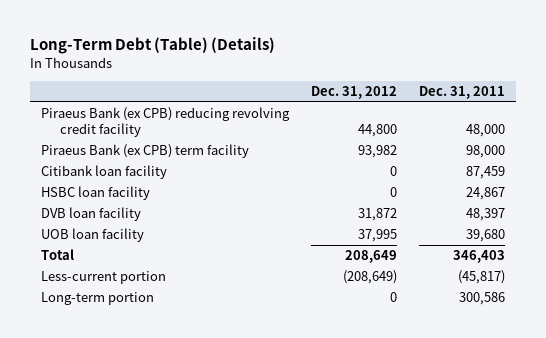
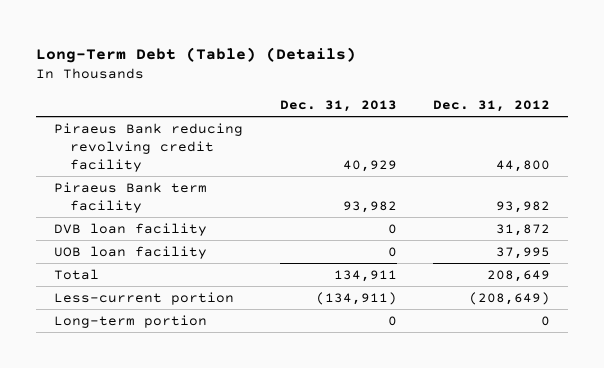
[419,85,506,99] Dec. 31, 2011 -> none
none -> [279,99,397,112] Dec. 31, 2013
[41,165,168,180] Citibank loan facility -> none
[41,186,151,201] HSBC loan facility -> none
[41,107,291,137] Piraeus Bank (ex CPB) reducing revolving credit facility -> [54,122,244,172] Piraeus Bank reducing revolving credit facility
[41,144,250,159] Piraeus Bank (ex CPB) term facility -> [54,181,208,213] Piraeus Bank term facility

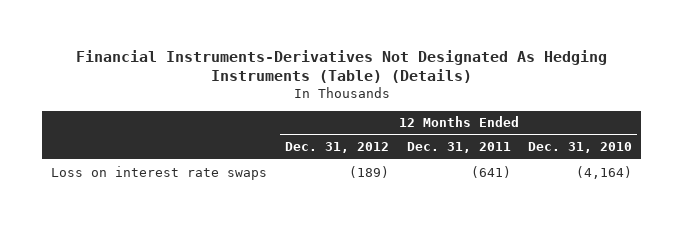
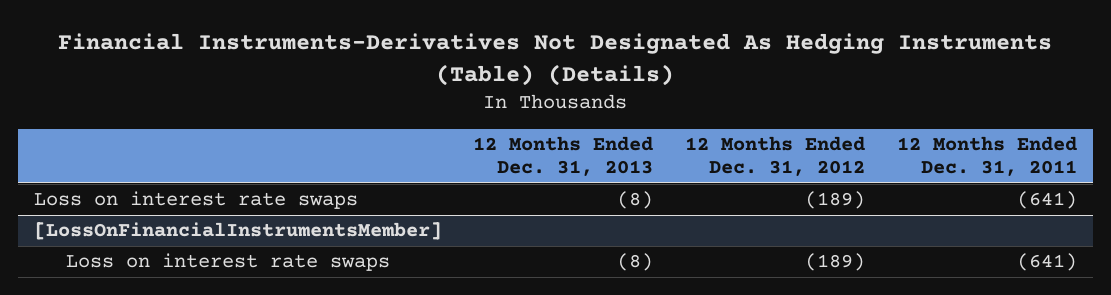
[528,142,633,154] Dec. 31, 2010 -> none
none -> [473,135,654,177] 12 Months Ended Dec. 31, 2013
none -> [33,222,442,241] [LossOnFinancialInstrumentsMember]
none -> [65,253,390,272] Loss on interest rate swaps

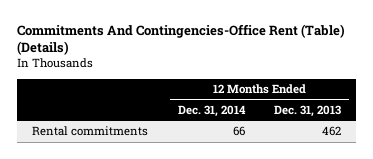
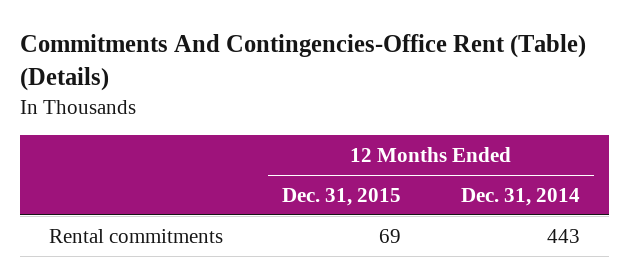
[274,104,342,117] Dec. 31, 2013 -> none
none -> [282,187,402,206] Dec. 31, 2015
[232,126,245,137] 66 -> [546,228,580,243] 443

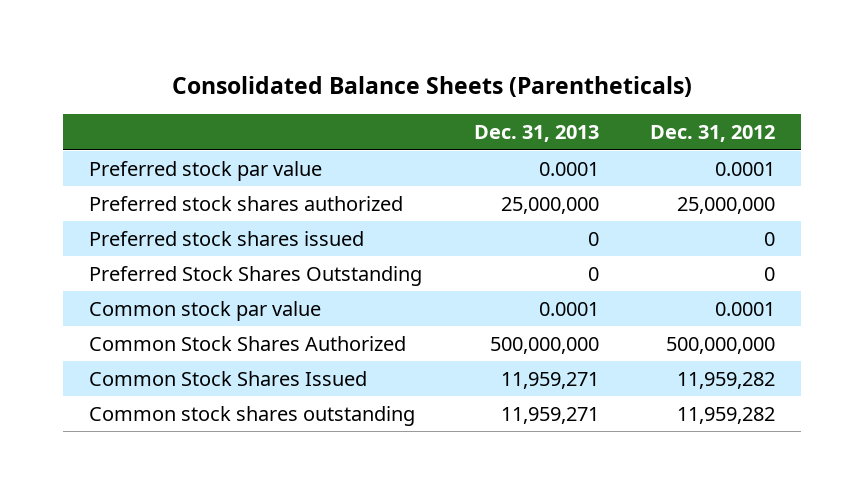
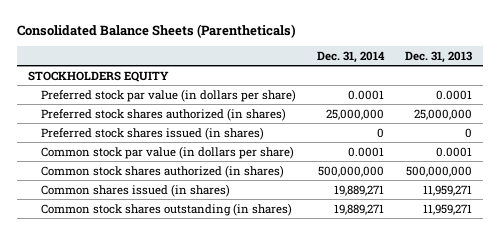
[650,125,776,143] Dec. 31, 2012 -> none
none -> [317,50,386,63] Dec. 31, 2014
[89,265,423,286] Preferred Stock Shares Outstanding -> none
none -> [27,70,169,82] STOCKHOLDERS EQUITY
[89,160,323,181] Preferred stock par value -> [41,88,297,102] Preferred stock par value (in dollars per share)
[89,195,404,211] Preferred stock shares authorized -> [41,107,287,121] Preferred stock shares authorized (in shares)
[89,230,365,246] Preferred stock shares issued -> [41,126,265,140] Preferred stock shares issued (in shares)
[89,300,322,321] Common stock par value -> [41,145,295,159] Common stock par value (in dollars per share)
[89,335,407,351] Common Stock Shares Authorized -> [41,164,285,178] Common stock shares authorized (in shares)
[89,370,368,386] Common Stock Shares Issued -> [41,183,231,197] Common shares issued (in shares)
[89,405,416,426] Common stock shares outstanding -> [41,202,293,216] Common stock shares outstanding (in shares)

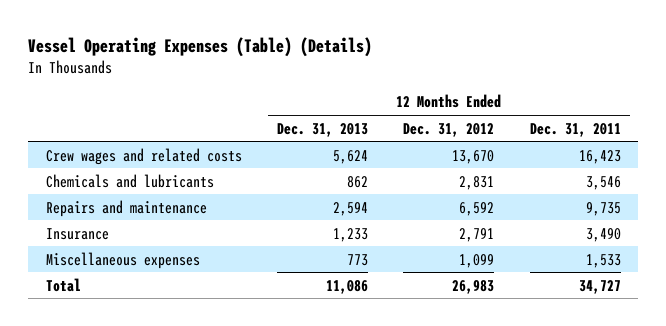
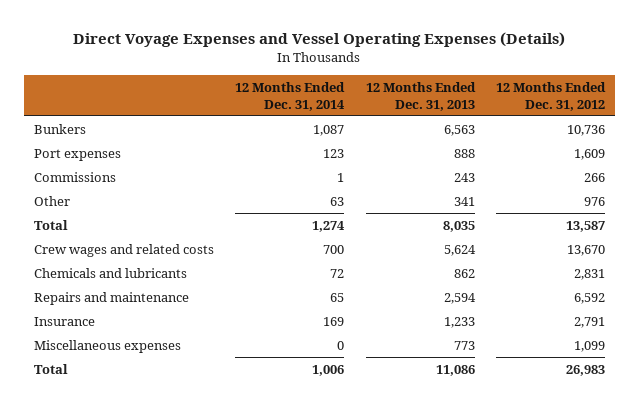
[28,37,373,58] Vessel Operating Expenses (Table) (Details) -> [73,32,566,48] Direct Voyage Expenses and Vessel Operating Expenses (Details)
[529,122,621,137] Dec. 31, 2011 -> none
none -> [235,81,346,111] 12 Months Ended Dec. 31, 2014
none -> [34,123,87,134] Bunkers
none -> [34,148,122,161] Port expenses
none -> [34,171,117,182] Commissions
none -> [34,195,71,206] Other
none -> [34,219,69,230] Total

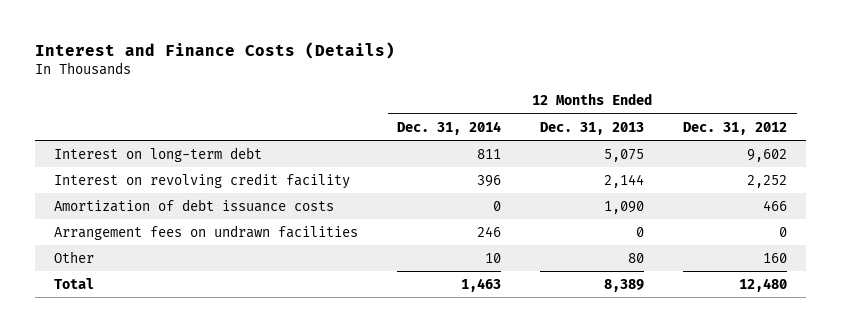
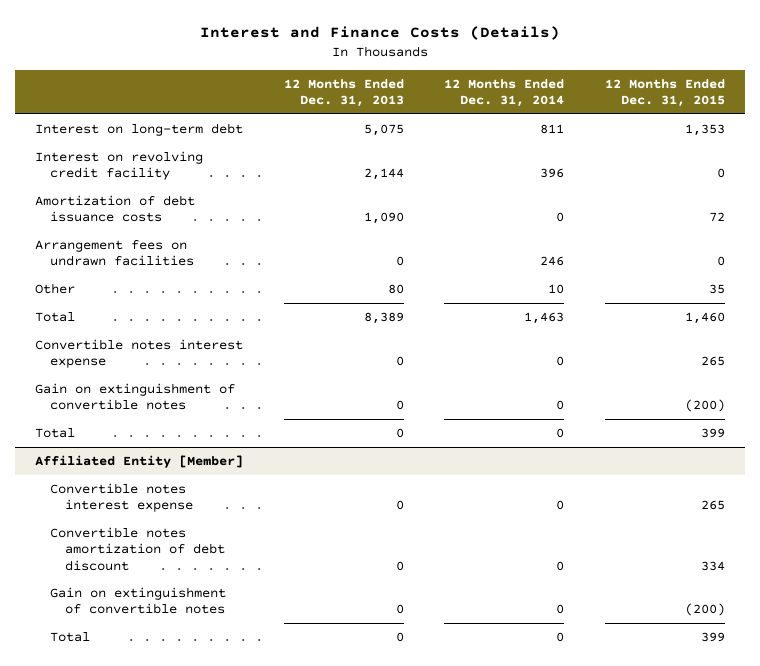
[683,121,788,135] Dec. 31, 2012 -> none
none -> [604,78,725,108] 12 Months Ended Dec. 31, 2015
none -> [35,338,244,369] Convertible notes interest expense
none -> [35,382,236,411] Gain on extinguishment of convertible notes
none -> [35,427,76,438] Total
none -> [35,454,244,468] Affiliated Entity [Member]
none -> [50,482,194,513] Convertible notes interest expense
none -> [50,526,226,571] Convertible notes amortization of debt discount
none -> [50,586,227,615] Gain on extinguishment of convertible notes
none -> [50,631,91,642] Total

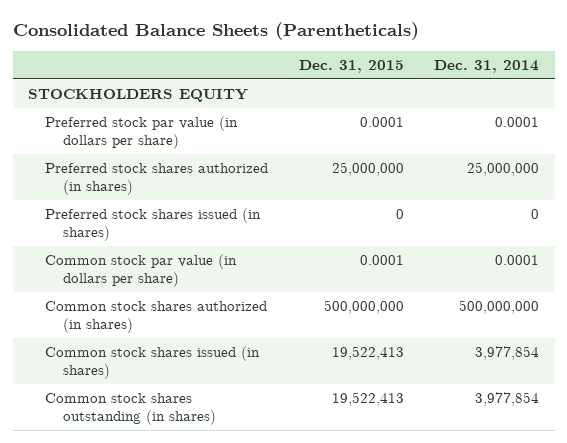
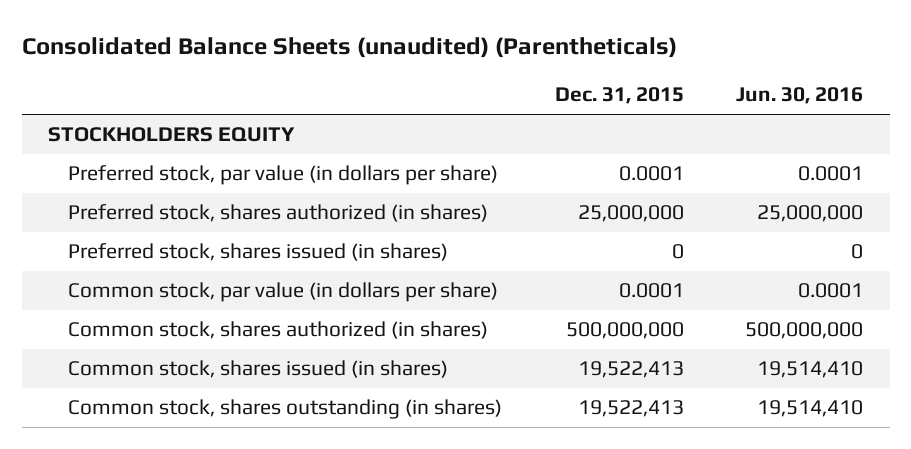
[12,21,419,40] Consolidated Balance Sheets (Parentheticals) -> [21,37,677,59] Consolidated Balance Sheets (unaudited) (Parentheticals)
[434,60,540,74] Dec. 31, 2014 -> none
none -> [736,87,864,105] Jun. 30, 2016
[45,116,239,150] Preferred stock par value (in dollars per share) -> [68,165,499,186] Preferred stock, par value (in dollars per share)
[45,163,269,196] Preferred stock shares authorized (in shares) -> [68,204,489,223] Preferred stock, shares authorized (in shares)
[45,208,262,242] Preferred stock shares issued (in shares) -> [68,243,449,262] Preferred stock, shares issued (in shares)
[45,254,238,288] Common stock par value (in dollars per share) -> [68,282,499,303] Common stock, par value (in dollars per share)
[45,301,268,334] Common stock shares authorized (in shares) -> [68,321,489,340] Common stock, shares authorized (in shares)
[45,346,261,380] Common stock shares issued (in shares) -> [68,360,449,379] Common stock, shares issued (in shares)
[45,393,216,426] Common stock shares outstanding (in shares) -> [68,399,503,420] Common stock, shares outstanding (in shares)

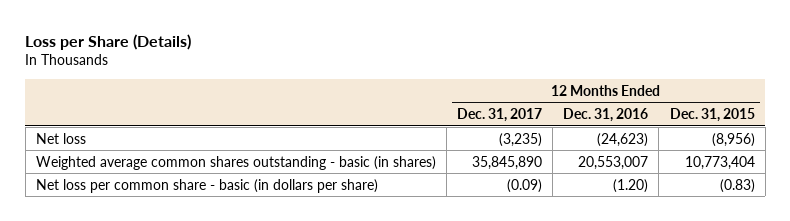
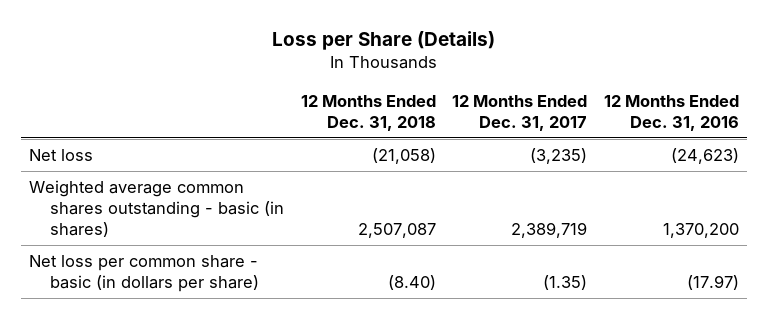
[669,108,755,123] Dec. 31, 2015 -> none
none -> [300,94,436,131] 12 Months Ended Dec. 31, 2018
[471,155,542,170] 35,845,890 -> [511,221,588,238] 2,389,719
[578,155,649,170] 20,553,007 -> [662,222,739,238] 1,370,200
[506,178,542,193] (0.09) -> [543,274,588,290] (1.35)
[613,178,649,193] (1.20) -> [686,274,739,290] (17.97)

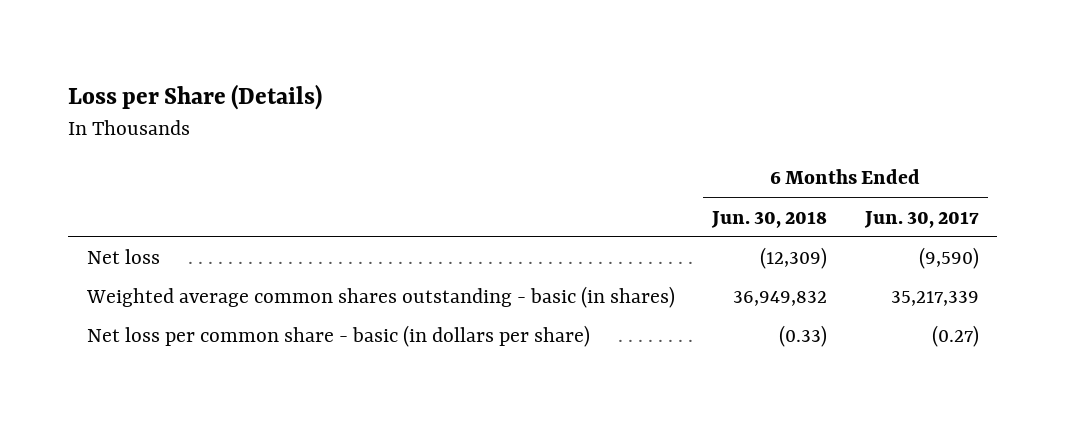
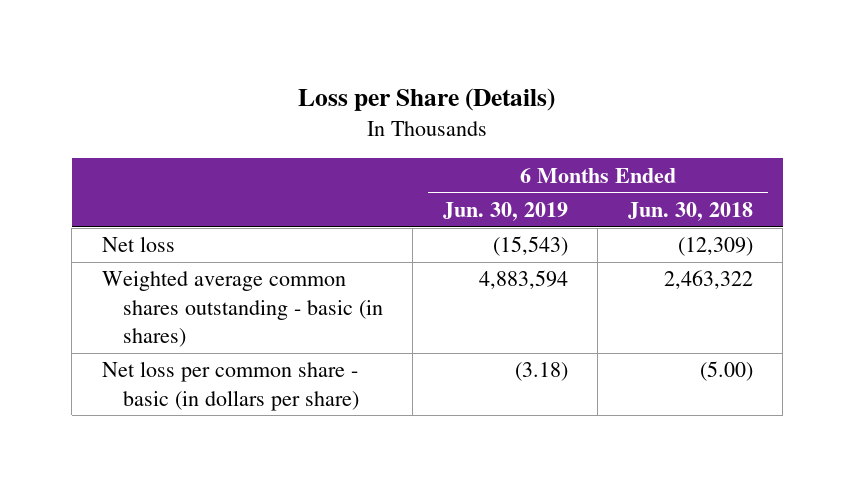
[863,210,979,228] Jun. 30, 2017 -> none
none -> [442,201,568,221] Jun. 30, 2019
[733,291,828,307] 36,949,832 -> [663,270,753,290] 2,463,322
[779,325,828,348] (0.33) -> [699,361,753,382] (5.00)

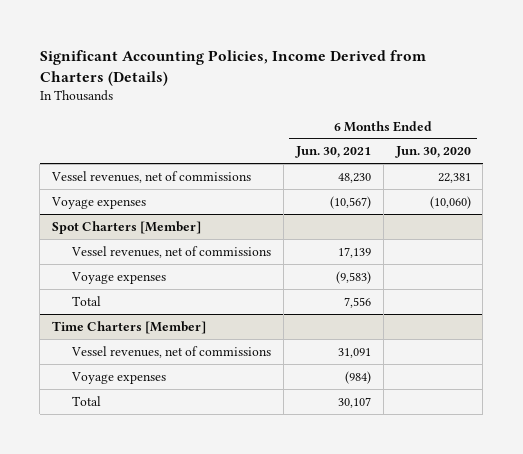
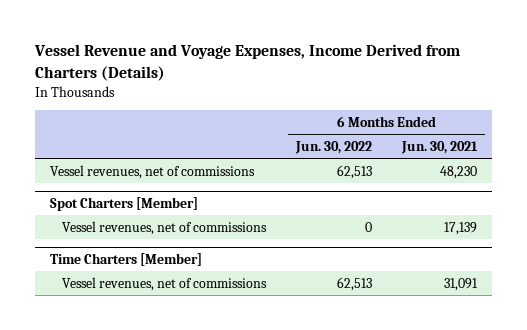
[39,49,426,86] Significant Accounting Policies, Income Derived from Charters (Details) -> [33,44,460,81] Vessel Revenue and Voyage Expenses, Income Derived from Charters (Details)
[394,146,471,159] Jun. 30, 2020 -> none
none -> [294,140,372,154] Jun. 30, 2022
[50,196,146,209] Voyage expenses -> none
[70,271,166,284] Voyage expenses -> none
[71,295,101,306] Total -> none
[70,371,166,384] Voyage expenses -> none
[71,395,101,406] Total -> none

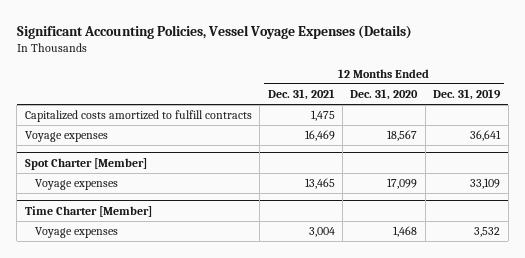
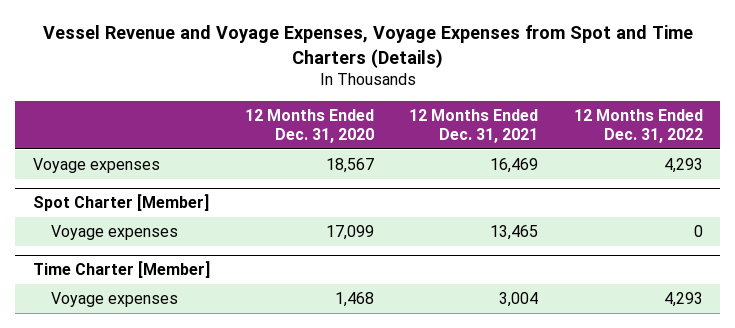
[16,24,412,39] Significant Accounting Policies, Vessel Voyage Expenses (Details) -> [42,25,693,69] Vessel Revenue and Voyage Expenses, Voyage Expenses from Spot and Time Charters (Details)
[433,89,502,101] Dec. 31, 2019 -> none
none -> [573,109,703,143] 12 Months Ended Dec. 31, 2022
[24,110,252,123] Capitalized costs amortized to fulfill contracts -> none

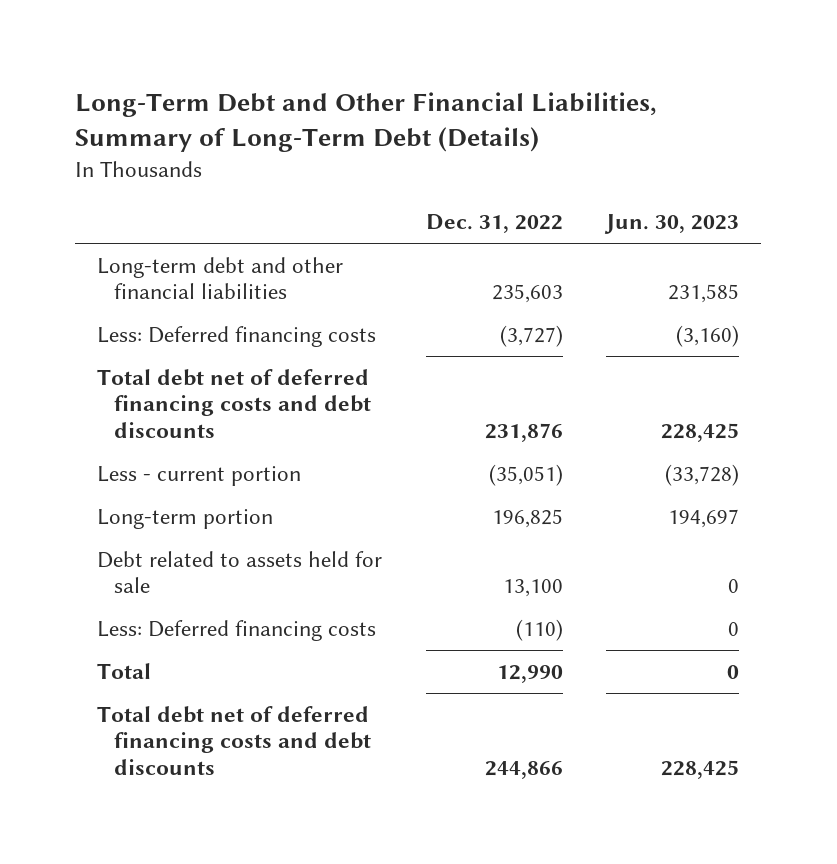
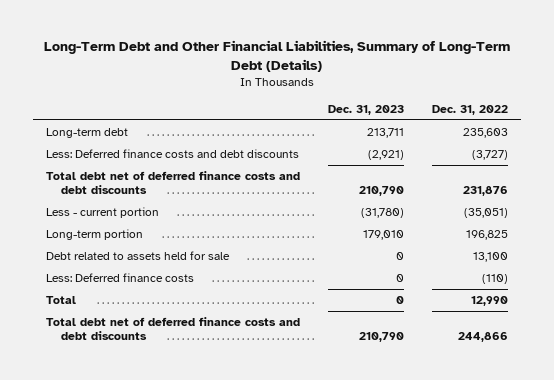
[604,214,740,235] Jun. 30, 2023 -> none
none -> [327,105,404,116] Dec. 31, 2023
[97,256,344,300] Long-term debt and other financial liabilities -> [46,127,129,138] Long-term debt
[97,325,377,347] Less: Deferred financing costs -> [46,148,300,158] Less: Deferred finance costs and debt discounts
[97,368,371,439] Total debt net of deferred financing costs and debt discounts -> [46,170,301,195] Total debt net of deferred finance costs and debt discounts
[97,619,377,641] Less: Deferred financing costs -> [46,272,195,282] Less: Deferred finance costs
[97,705,371,776] Total debt net of deferred financing costs and debt discounts -> [46,316,301,341] Total debt net of deferred finance costs and debt discounts

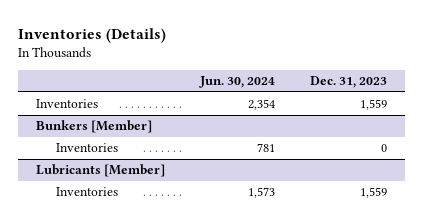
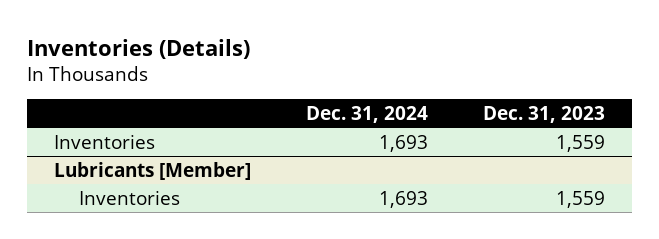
[198,76,275,89] Jun. 30, 2024 -> none
none -> [305,105,428,123] Dec. 31, 2024
[35,120,152,134] Bunkers [Member] -> none
[56,143,119,153] Inventories -> none

